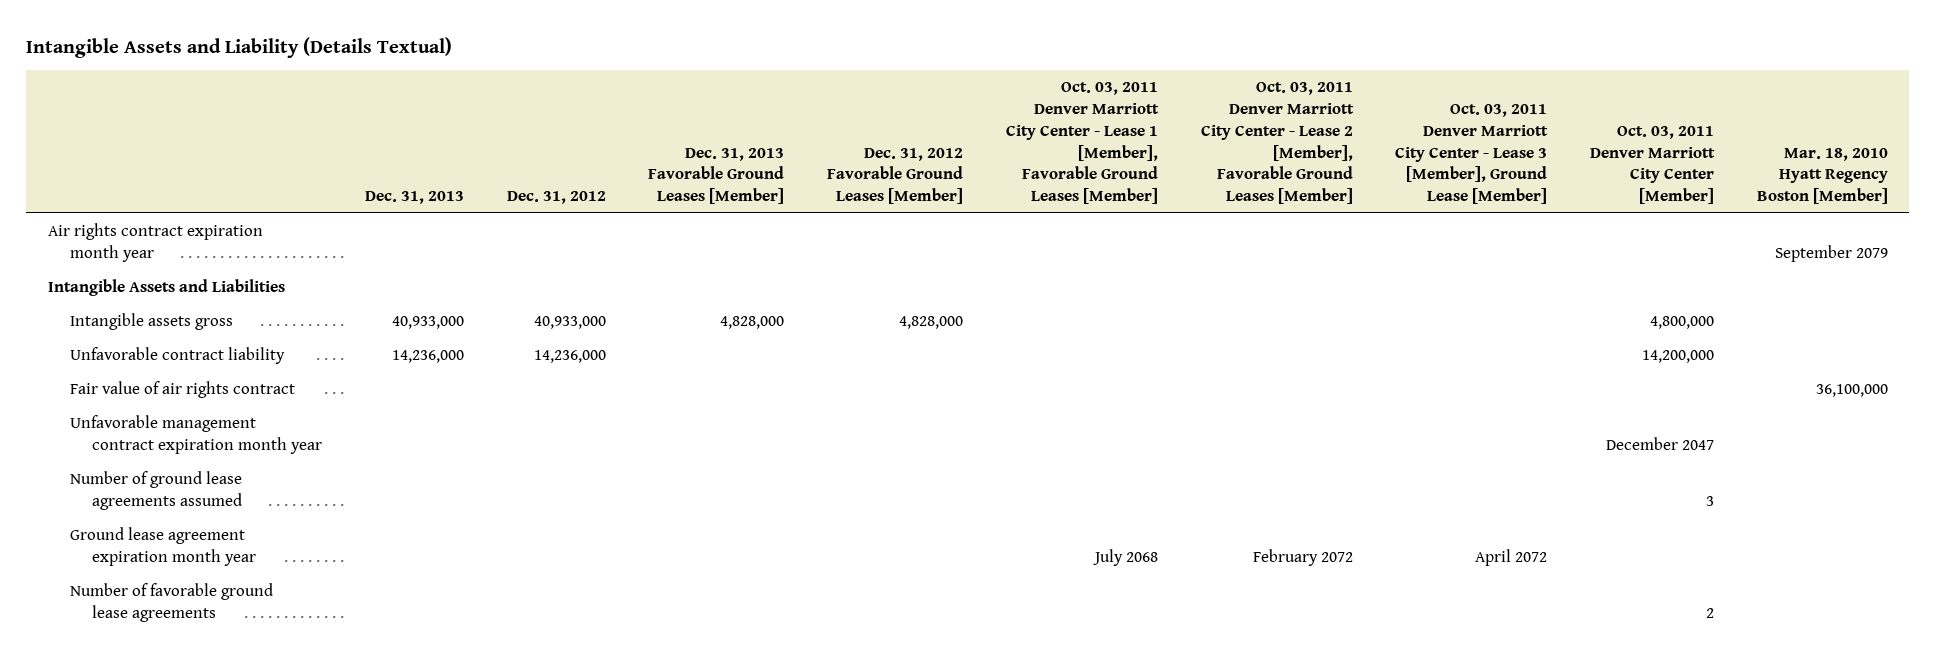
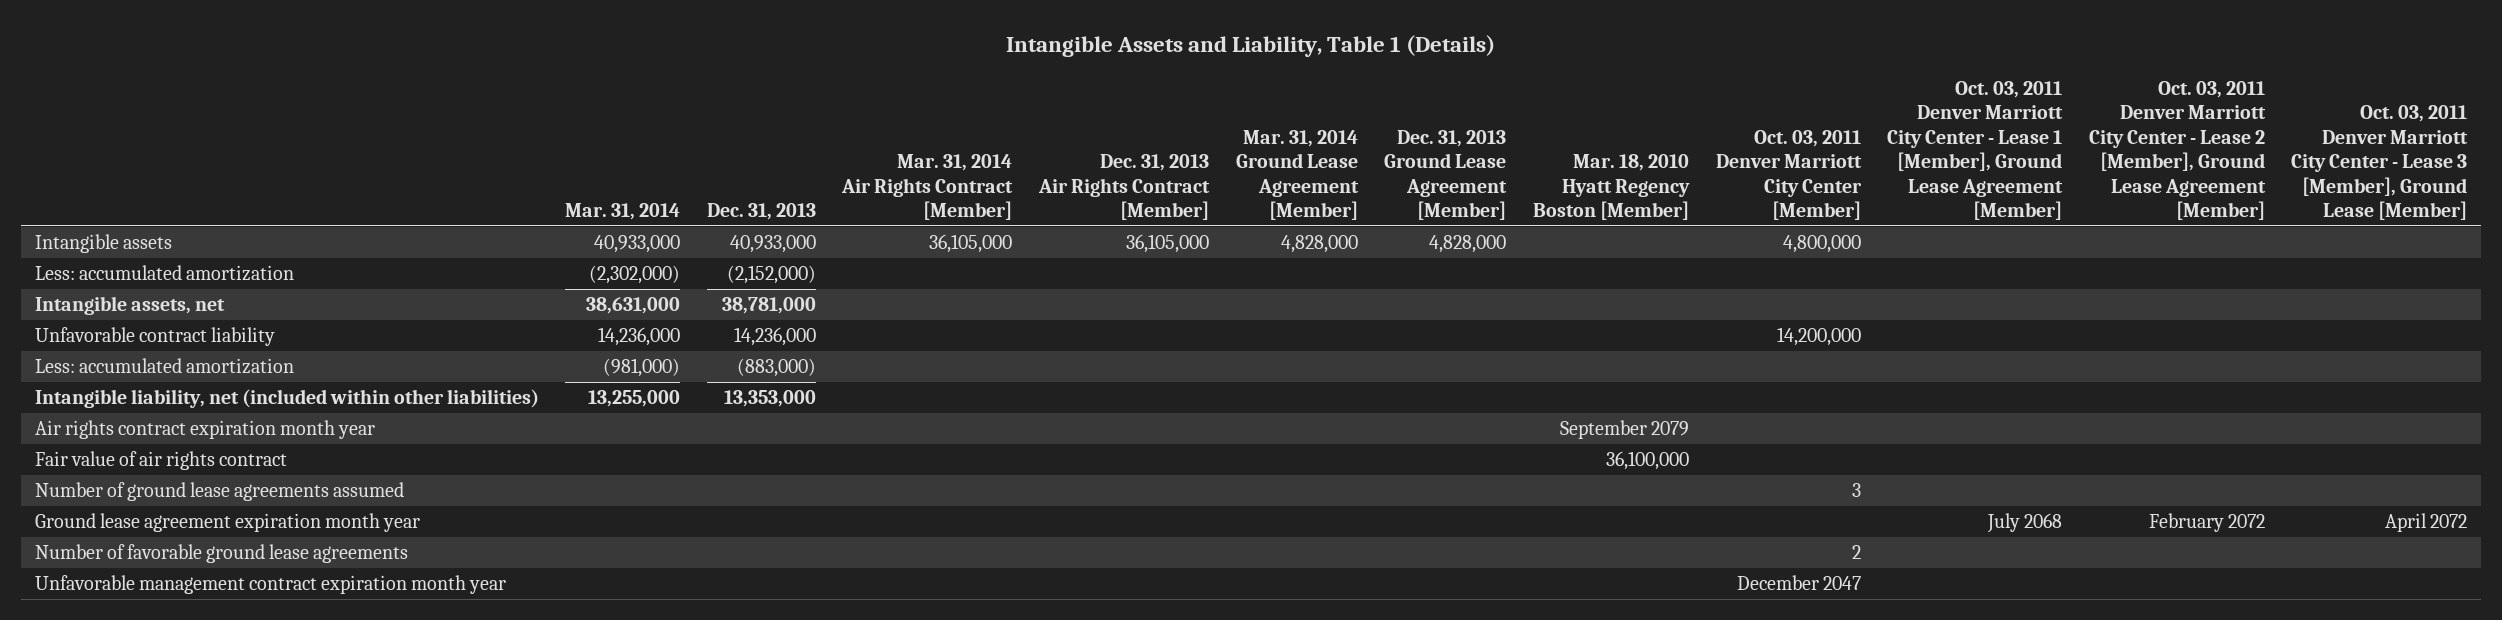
[26,36,453,58] Intangible Assets and Liability (Details Textual) -> [1005,35,1495,58] Intangible Assets and Liability, Table 1 (Details)
[506,191,606,205] Dec. 31, 2012 -> none
[648,147,785,205] Dec. 31, 2013 Favorable Ground Leases [Member] -> none
[827,147,964,205] Dec. 31, 2012 Favorable Ground Leases [Member] -> none
[1005,81,1159,205] Oct. 03, 2011 Denver Marriott City Center - Lease 1 [Member], Favorable Ground Leases [Member] -> none
[1200,81,1354,205] Oct. 03, 2011 Denver Marriott City Center - Lease 2 [Member], Favorable Ground Leases [Member] -> none
none -> [565,203,681,221] Mar. 31, 2014
none -> [841,154,1014,221] Mar. 31, 2014 Air Rights Contract [Member]
none -> [1038,154,1211,221] Dec. 31, 2013 Air Rights Contract [Member]
none -> [1235,129,1359,221] Mar. 31, 2014 Ground Lease Agreement [Member]
none -> [1384,129,1508,221] Dec. 31, 2013 Ground Lease Agreement [Member]
none -> [1887,80,2064,221] Oct. 03, 2011 Denver Marriott City Center - Lease 1 [Member], Ground Lease Agreement [Member]
none -> [2088,80,2266,221] Oct. 03, 2011 Denver Marriott City Center - Lease 2 [Member], Ground Lease Agreement [Member]
[47,279,285,297] Intangible Assets and Liabilities -> none
[69,313,233,331] Intangible assets gross -> [34,234,172,254] Intangible assets
none -> [34,265,294,282] Less: accumulated amortization
none -> [34,296,225,316] Intangible assets, net
none -> [34,358,294,375] Less: accumulated amortization
none -> [34,389,539,409] Intangible liability, net (included within other liabilities)
[47,223,263,262] Air rights contract expiration month year -> [34,420,375,440] Air rights contract expiration month year
[69,415,323,454] Unfavorable management contract expiration month year -> [34,575,506,595] Unfavorable management contract expiration month year

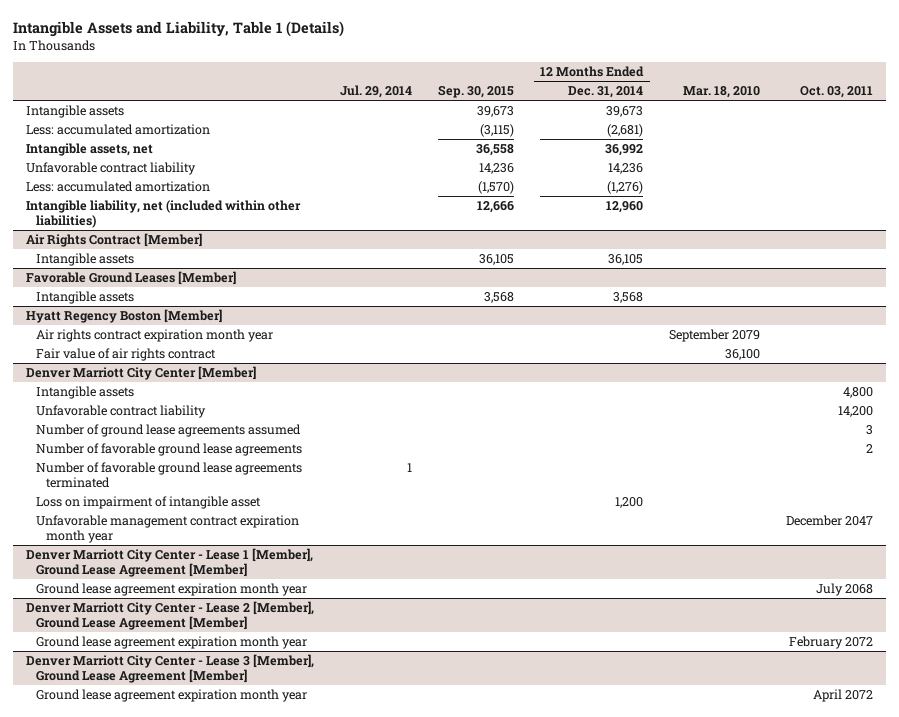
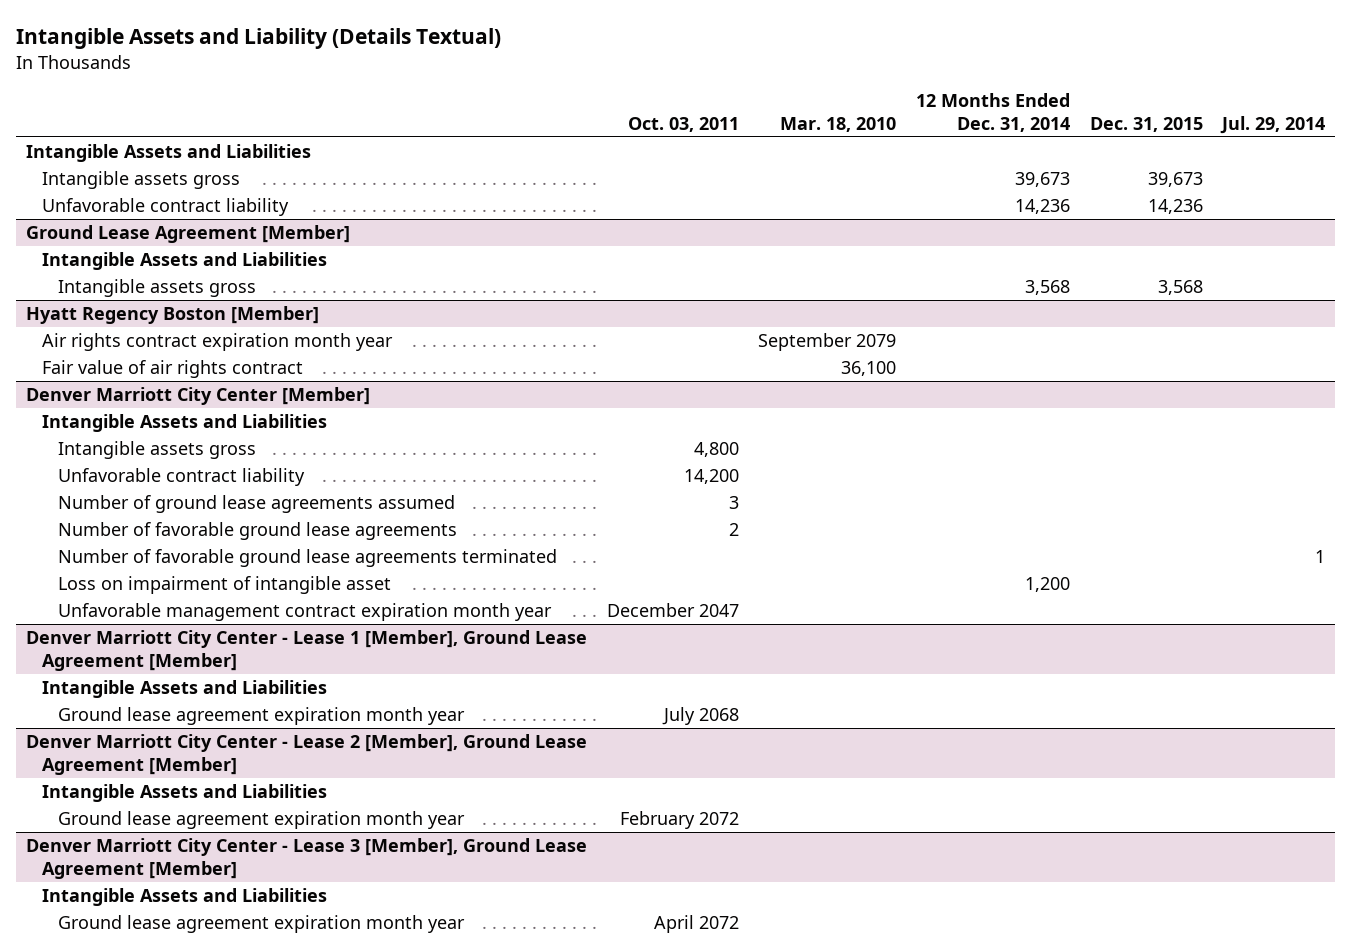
[13,20,345,37] Intangible Assets and Liability, Table 1 (Details) -> [16,28,502,50] Intangible Assets and Liability (Details Textual)
[438,85,515,99] Sep. 30, 2015 -> none
none -> [1089,116,1203,132] Dec. 31, 2015
[26,124,211,136] Less: accumulated amortization -> none
[26,143,154,157] Intangible assets, net -> none
none -> [26,144,312,163] Intangible Assets and Liabilities
[26,105,125,119] Intangible assets -> [42,171,241,190] Intangible assets gross
[26,181,211,193] Less: accumulated amortization -> none
[26,200,302,229] Intangible liability, net (included within other liabilities) -> none
[26,233,203,248] Air Rights Contract [Member] -> none
[36,253,135,267] Intangible assets -> none
[26,271,237,286] Favorable Ground Leases [Member] -> [26,225,351,244] Ground Lease Agreement [Member]
none -> [42,252,328,271] Intangible Assets and Liabilities
[36,291,135,305] Intangible assets -> [57,279,256,298] Intangible assets gross
none -> [42,414,328,433] Intangible Assets and Liabilities
[36,386,135,400] Intangible assets -> [57,441,256,460] Intangible assets gross
none -> [42,680,328,699] Intangible Assets and Liabilities
none -> [42,784,328,803] Intangible Assets and Liabilities
none -> [42,888,328,907] Intangible Assets and Liabilities

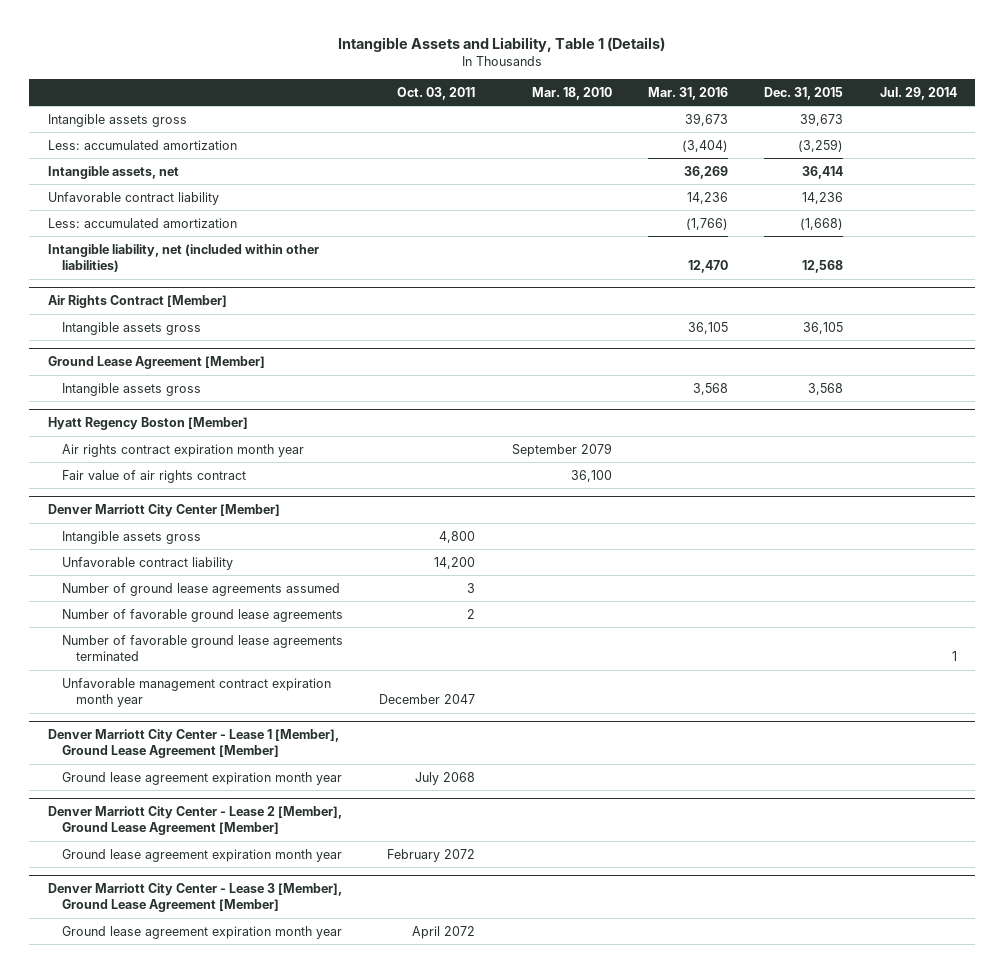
[16,28,502,50] Intangible Assets and Liability (Details Textual) -> [338,37,666,53] Intangible Assets and Liability, Table 1 (Details)
[915,93,1070,132] 12 Months Ended Dec. 31, 2014 -> none
none -> [648,86,729,100] Mar. 31, 2016
[26,144,312,163] Intangible Assets and Liabilities -> none
none -> [47,139,237,150] Less: accumulated amortization
none -> [47,165,179,179] Intangible assets, net
none -> [47,217,237,228] Less: accumulated amortization
none -> [47,243,319,273] Intangible liability, net (included within other liabilities)
none -> [47,294,227,308] Air Rights Contract [Member]
none -> [61,321,201,335] Intangible assets gross
[42,252,328,271] Intangible Assets and Liabilities -> none
[42,414,328,433] Intangible Assets and Liabilities -> none
[57,576,391,595] Loss on impairment of intangible asset -> none
[42,680,328,699] Intangible Assets and Liabilities -> none
[42,784,328,803] Intangible Assets and Liabilities -> none
[42,888,328,907] Intangible Assets and Liabilities -> none

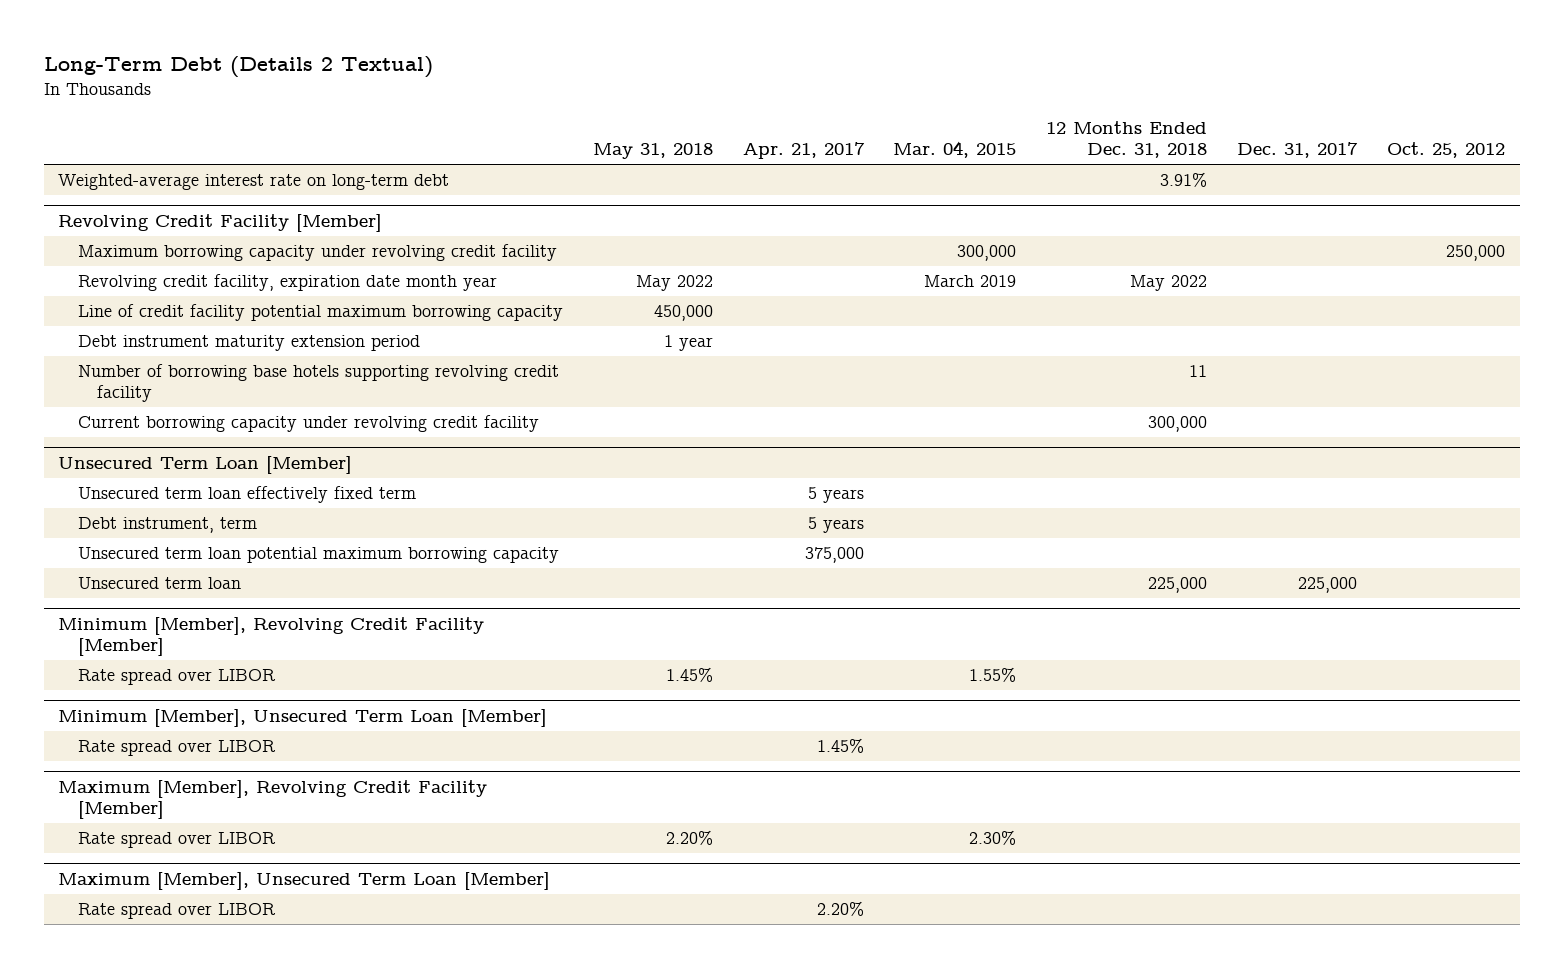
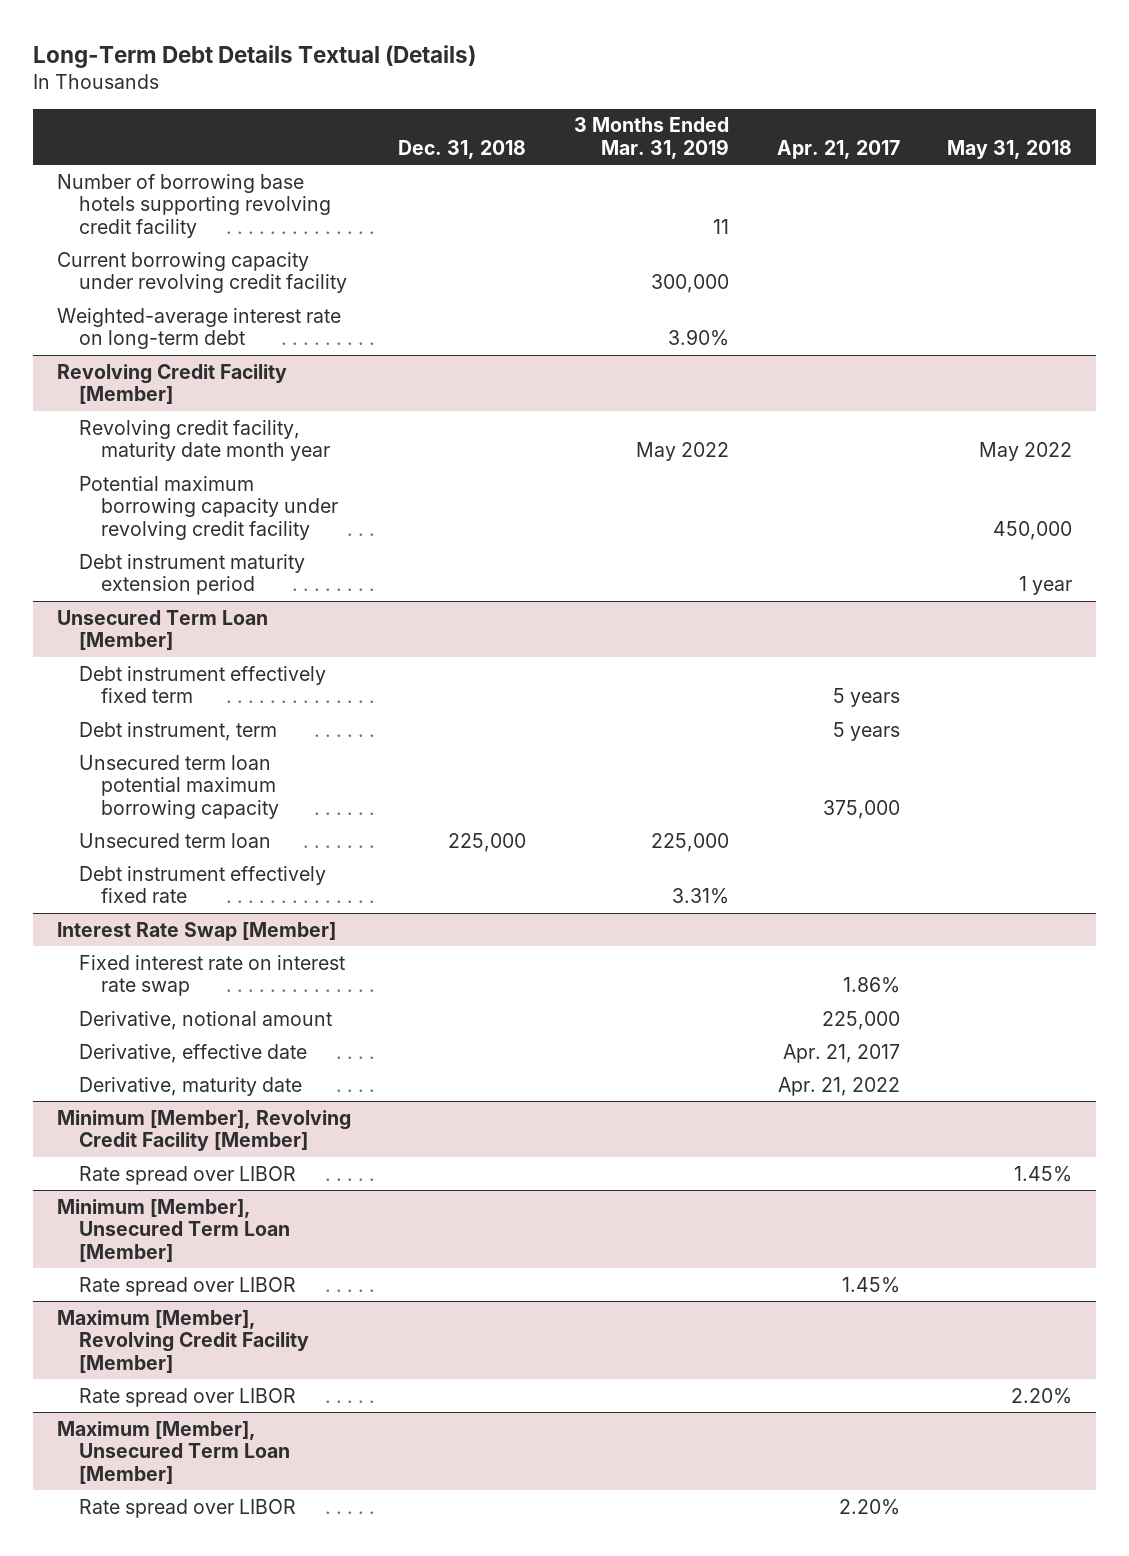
[43,56,433,79] Long-Term Debt (Details 2 Textual) -> [32,44,476,68] Long-Term Debt Details Textual (Details)
[893,141,1017,159] Mar. 04, 2015 -> none
[1046,121,1208,159] 12 Months Ended Dec. 31, 2018 -> none
[1237,142,1359,159] Dec. 31, 2017 -> none
[1386,142,1505,159] Oct. 25, 2012 -> none
none -> [398,139,527,159] Dec. 31, 2018
none -> [574,117,730,159] 3 Months Ended Mar. 31, 2019
none -> [56,173,331,238] Number of borrowing base hotels supporting revolving credit facility
none -> [56,251,347,294] Current borrowing capacity under revolving credit facility
[77,244,557,262] Maximum borrowing capacity under revolving credit facility -> none
[77,274,497,292] Revolving credit facility, expiration date month year -> [78,419,330,462] Revolving credit facility, maturity date month year
[77,304,563,322] Line of credit facility potential maximum borrowing capacity -> [78,475,338,540] Potential maximum borrowing capacity under revolving credit facility
[77,364,559,403] Number of borrowing base hotels supporting revolving credit facility -> none
[77,415,539,433] Current borrowing capacity under revolving credit facility -> none
[77,486,416,504] Unsecured term loan effectively fixed term -> [78,665,326,704] Debt instrument effectively fixed term
none -> [78,865,326,904] Debt instrument effectively fixed rate
none -> [56,921,336,941] Interest Rate Swap [Member]
none -> [78,954,345,997] Fixed interest rate on interest rate swap
none -> [78,1010,332,1030] Derivative, notional amount
none -> [78,1043,307,1063] Derivative, effective date
none -> [78,1076,302,1096] Derivative, maturity date

